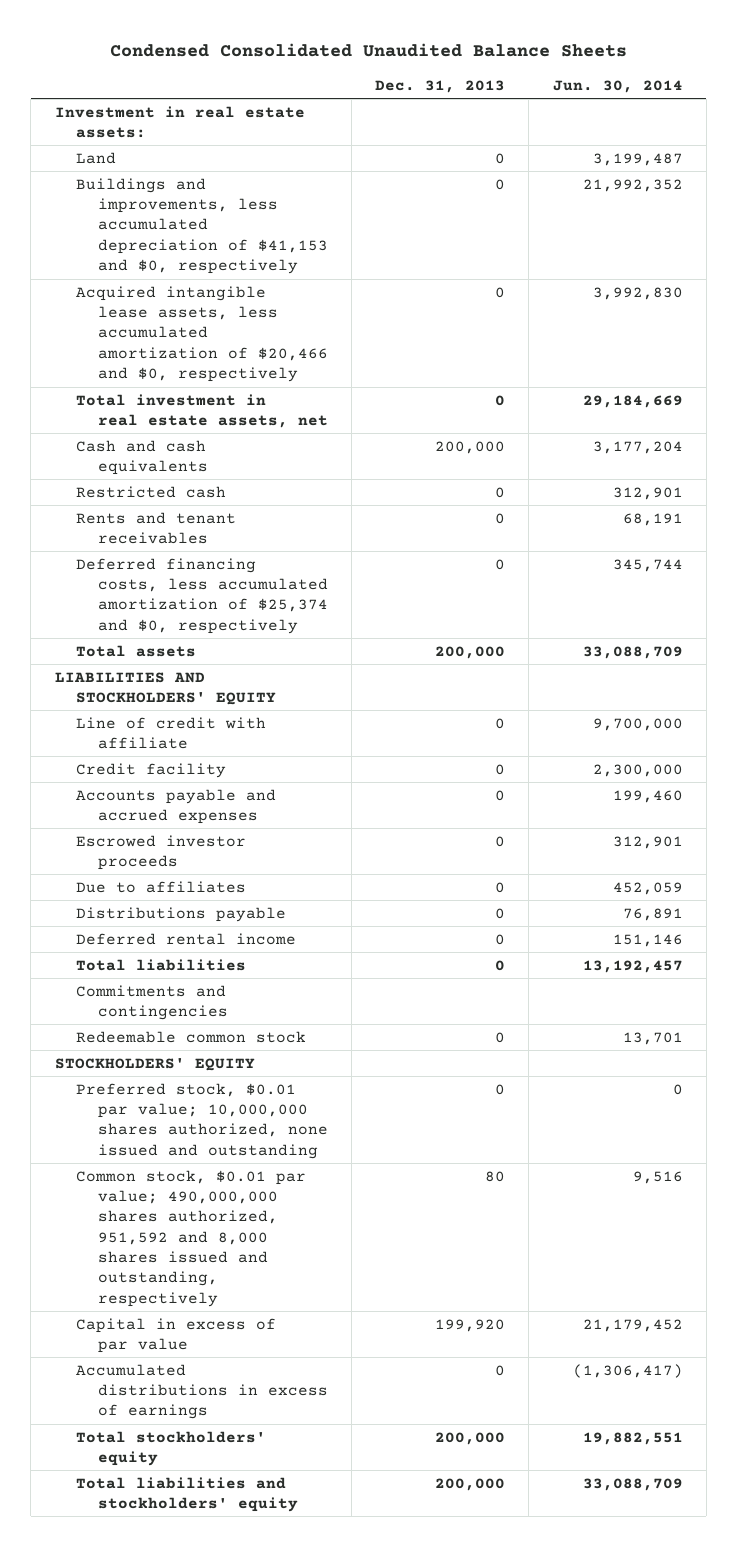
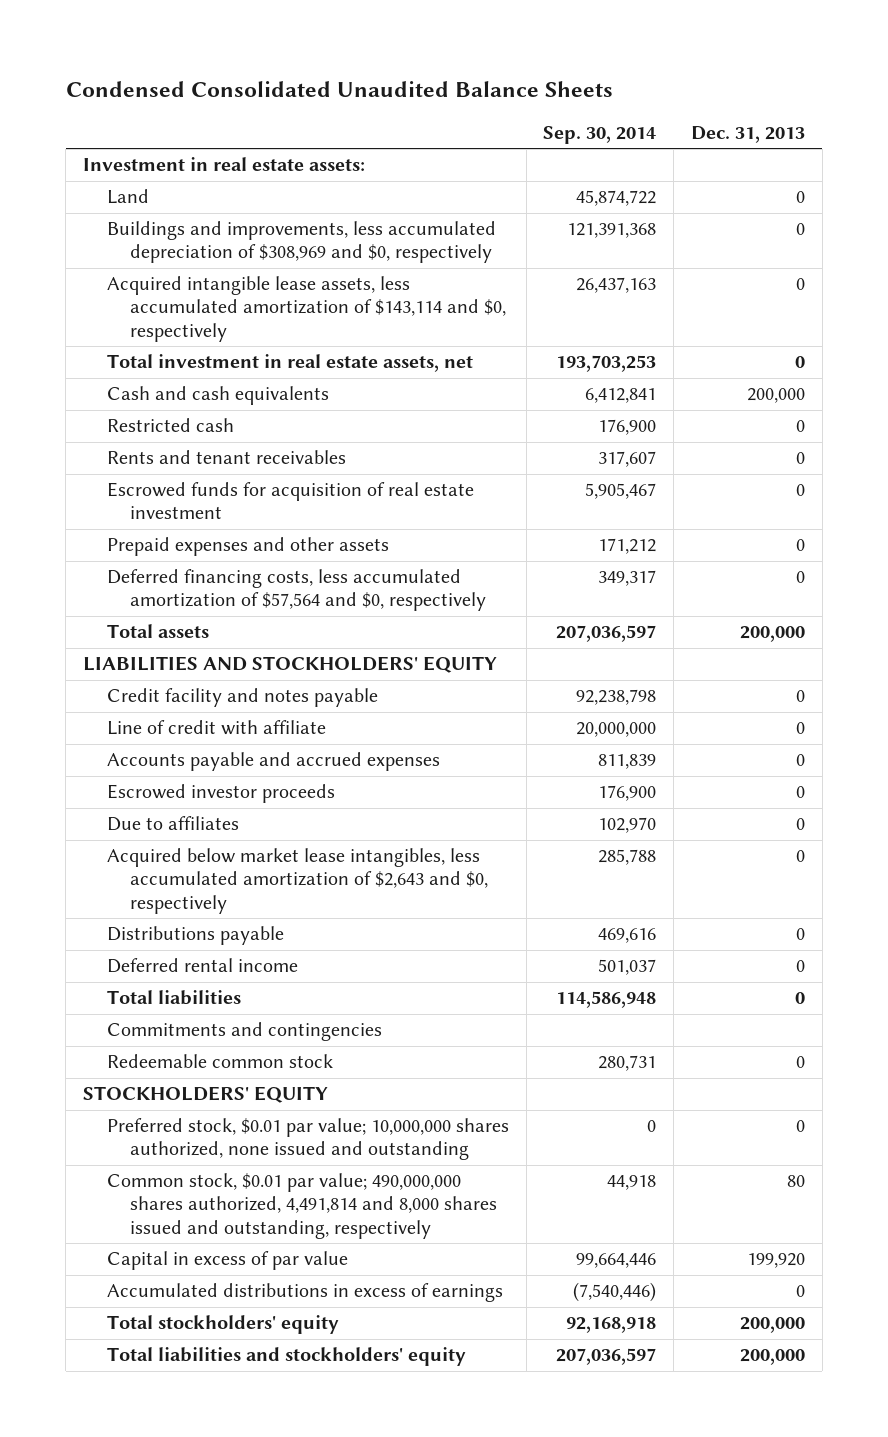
[552,79,683,93] Jun. 30, 2014 -> none
none -> [543,126,657,145] Sep. 30, 2014
[76,177,328,275] Buildings and improvements, less accumulated depreciation of $41,153 and $0, respectively -> [106,221,496,264] Buildings and improvements, less accumulated depreciation of $308,969 and $0, respectively
[76,285,328,383] Acquired intangible lease assets, less accumulated amortization of $20,466 and $0, respectively -> [106,276,507,342] Acquired intangible lease assets, less accumulated amortization of $143,114 and $0, respectively
none -> [106,482,474,520] Escrowed funds for acquisition of real estate investment
none -> [106,537,389,557] Prepaid expenses and other assets
[76,557,328,634] Deferred financing costs, less accumulated amortization of $25,374 and $0, respectively -> [106,569,487,612] Deferred financing costs, less accumulated amortization of $57,564 and $0, respectively
none -> [106,688,378,708] Credit facility and notes payable
[76,762,227,778] Credit facility -> none
none -> [106,848,489,914] Acquired below market lease intangibles, less accumulated amortization of $2,643 and $0, respectively
[76,1169,307,1307] Common stock, $0.01 par value; 490,000,000 shares authorized, 951,592 and 8,000 shares issued and outstanding, respectively -> [106,1173,498,1239] Common stock, $0.01 par value; 490,000,000 shares authorized, 4,491,814 and 8,000 shares issued and outstanding, respectively

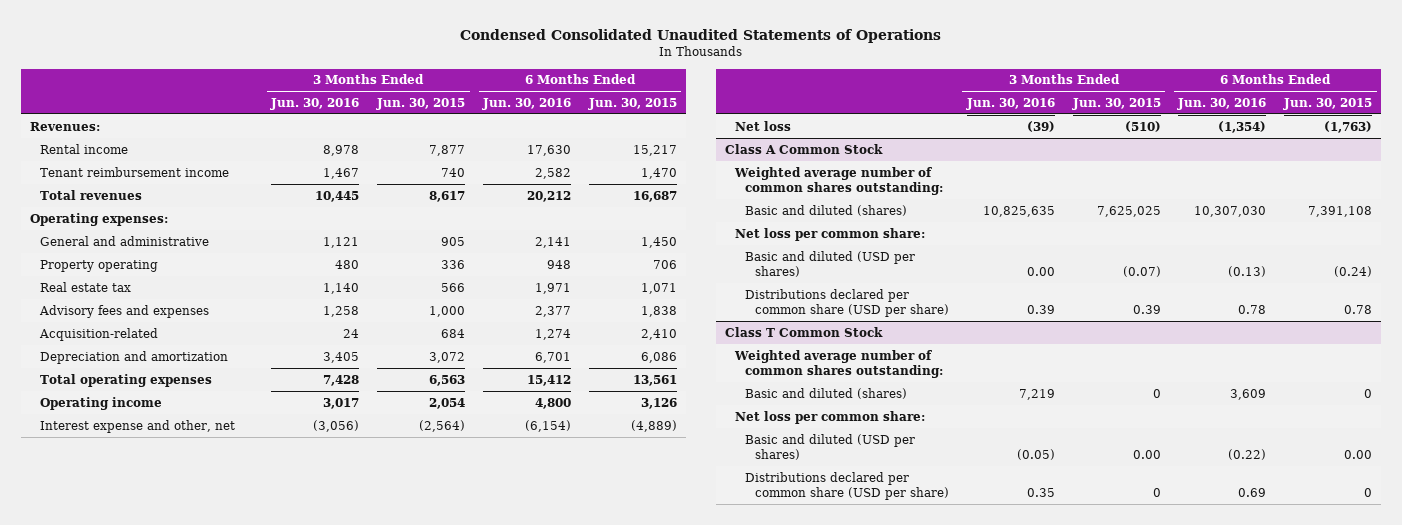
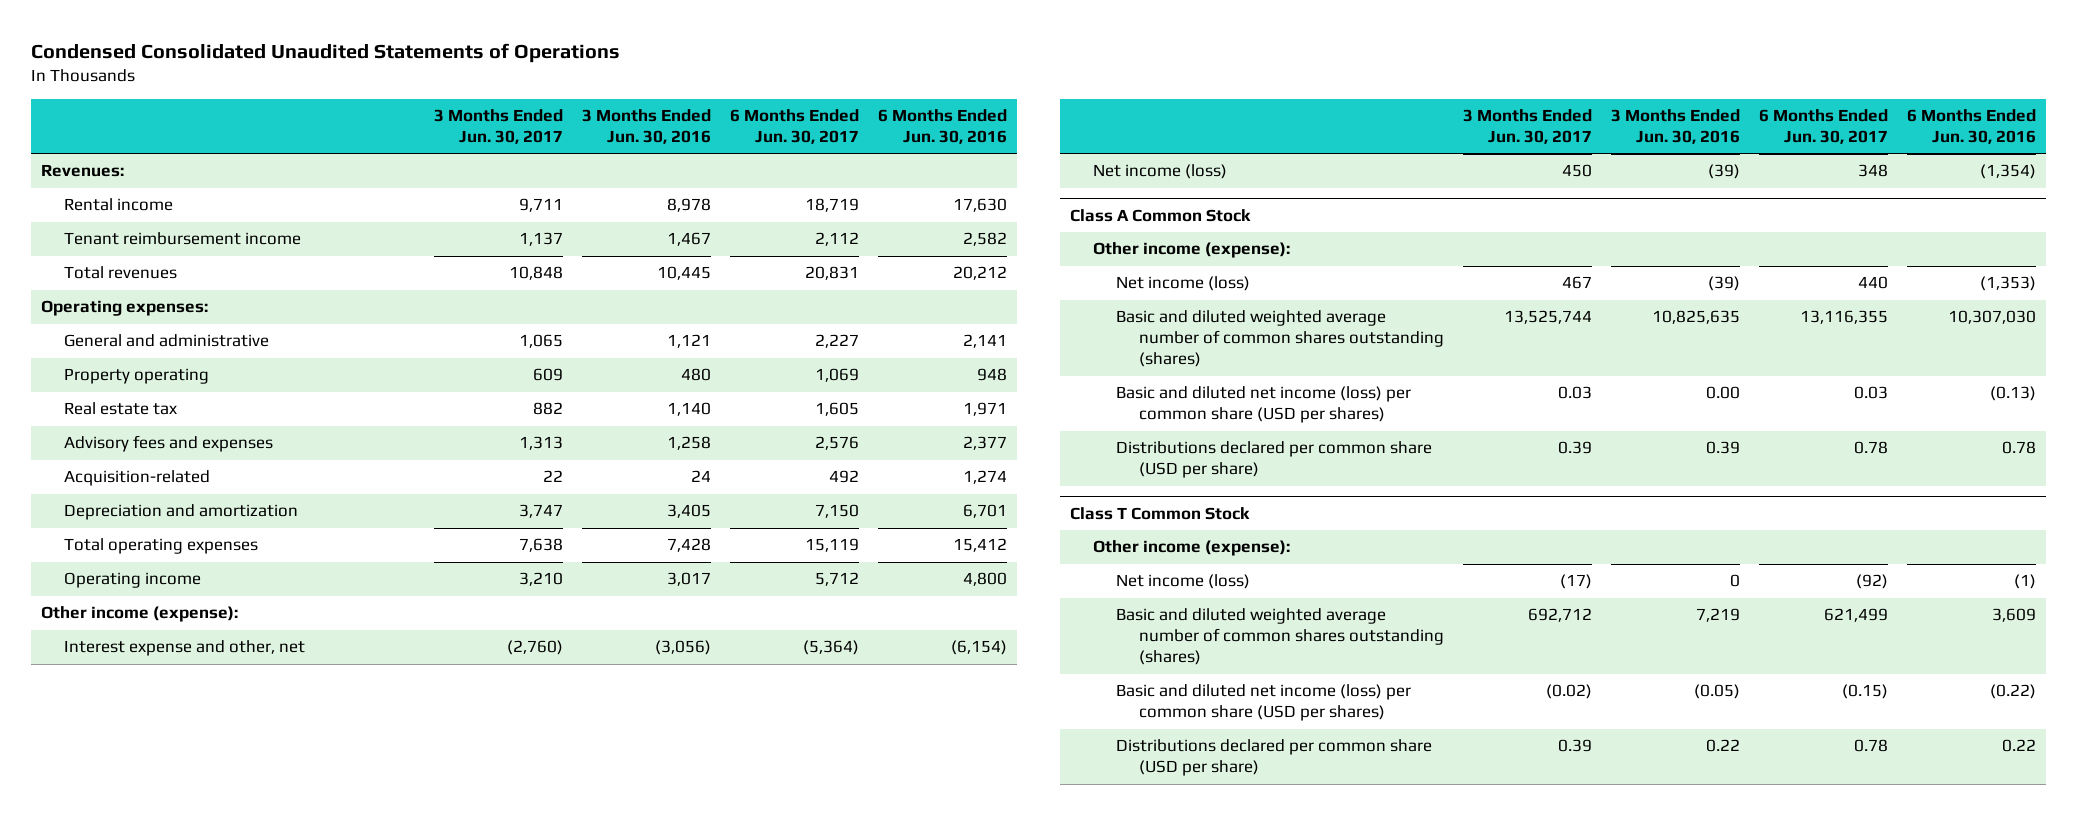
[376,97,466,110] Jun. 30, 2015 -> none
[587,97,677,110] Jun. 30, 2015 -> none
none -> [434,109,564,144] 3 Months Ended Jun. 30, 2017
none -> [730,109,860,144] 6 Months Ended Jun. 30, 2017
none -> [40,606,238,623] Other income (expense):
[735,120,792,131] Net loss -> [1092,164,1227,180] Net income (loss)
[734,166,944,196] Weighted average number of common shares outstanding: -> none
[735,227,926,241] Net loss per common share: -> none
none -> [1092,242,1290,259] Other income (expense):
none -> [1115,276,1250,292] Net income (loss)
[745,204,908,216] Basic and diluted (shares) -> [1115,310,1444,368] Basic and diluted weighted average number of common shares outstanding (shares)
[745,250,916,278] Basic and diluted (USD per shares) -> [1115,386,1411,424] Basic and diluted net income (loss) per common share (USD per shares)
[734,349,944,379] Weighted average number of common shares outstanding: -> none
[735,410,926,424] Net loss per common share: -> none
none -> [1092,540,1290,557] Other income (expense):
none -> [1115,574,1250,590] Net income (loss)
[745,387,908,399] Basic and diluted (shares) -> [1115,608,1444,666] Basic and diluted weighted average number of common shares outstanding (shares)
[745,433,916,461] Basic and diluted (USD per shares) -> [1115,684,1411,722] Basic and diluted net income (loss) per common share (USD per shares)
[1026,488,1055,498] 0.35 -> [1706,739,1741,753] 0.22
[1238,488,1267,498] 0.69 -> [2002,739,2037,753] 0.22

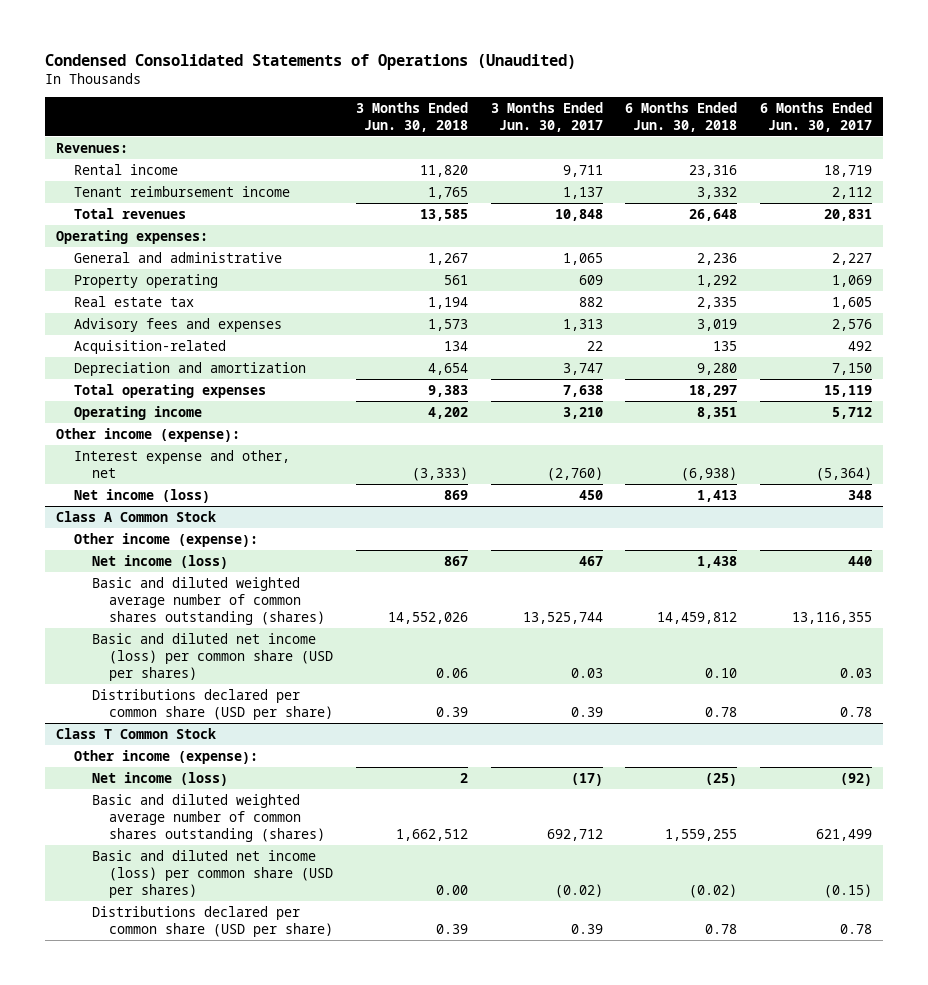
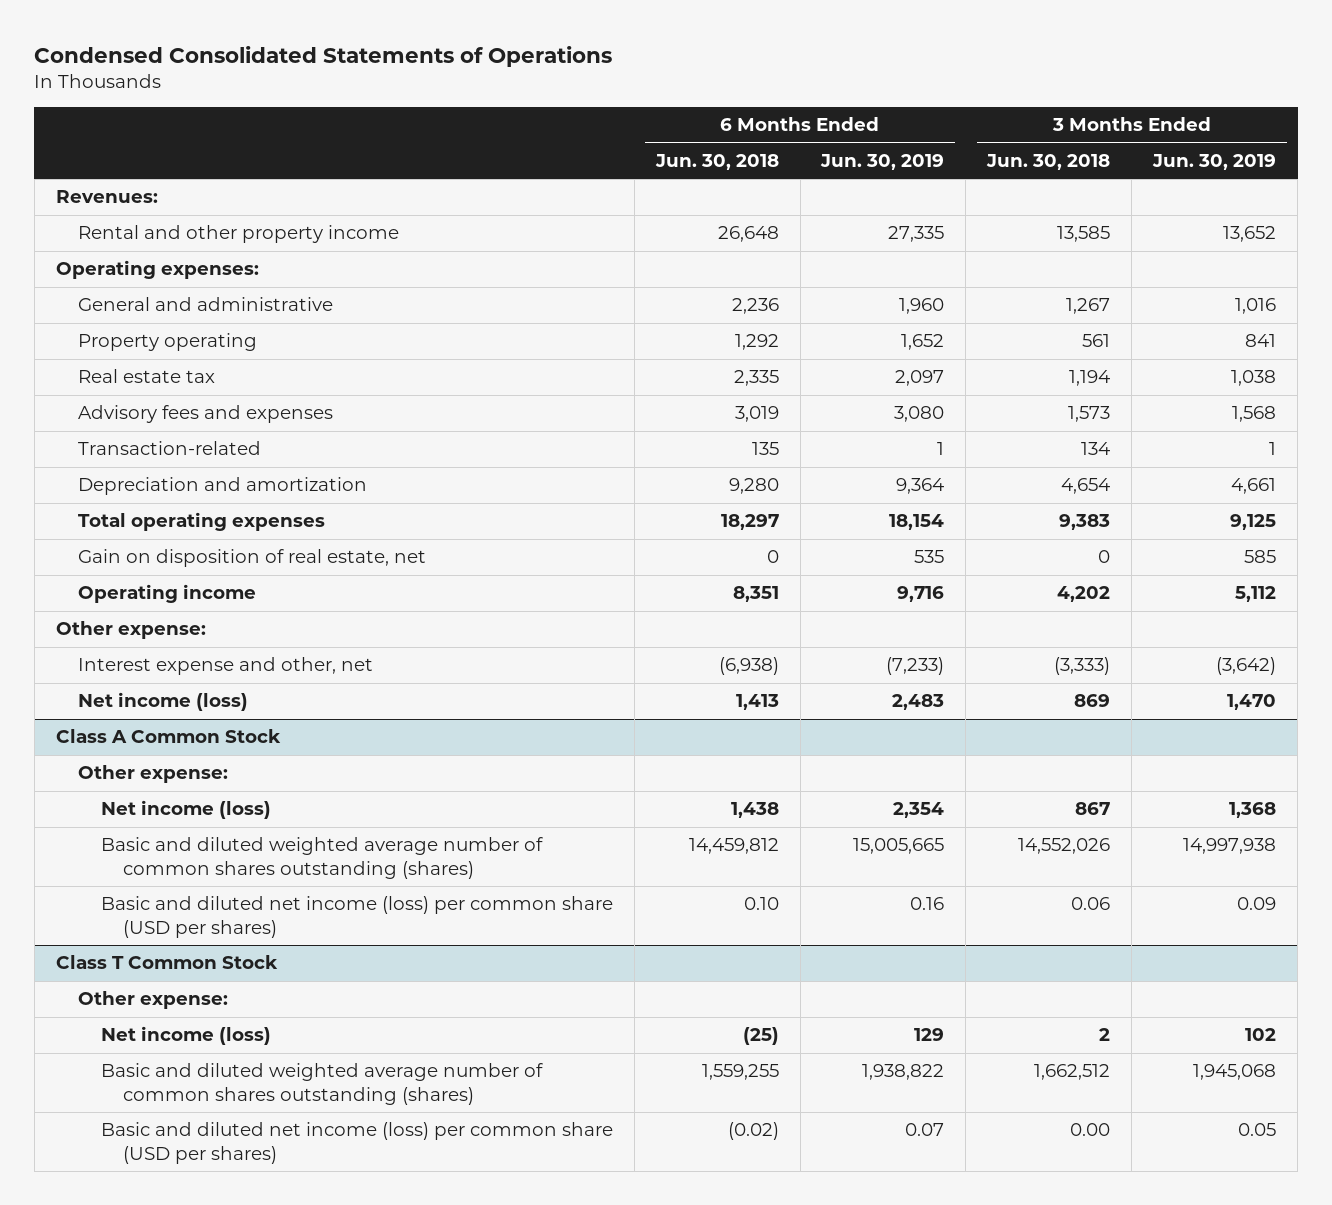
[44,53,576,70] Condensed Consolidated Statements of Operations (Unaudited) -> [34,46,613,68] Condensed Consolidated Statements of Operations
[490,101,603,132] 3 Months Ended Jun. 30, 2017 -> none
[759,101,872,132] 6 Months Ended Jun. 30, 2017 -> none
none -> [820,154,945,171] Jun. 30, 2019
none -> [1152,154,1277,171] Jun. 30, 2019
[73,163,178,175] Rental income -> none
[73,185,290,197] Tenant reimbursement income -> none
[73,207,186,219] Total revenues -> [78,225,400,244] Rental and other property income
[73,339,226,354] Acquisition-related -> [78,441,262,456] Transaction-related
none -> [78,549,427,568] Gain on disposition of real estate, net
[56,427,241,442] Other income (expense): -> [55,621,206,640] Other expense:
[73,532,258,547] Other income (expense): -> [78,765,229,784] Other expense:
[91,688,334,720] Distributions declared per common share (USD per share) -> none
[73,749,258,764] Other income (expense): -> [78,991,229,1010] Other expense:
[91,905,334,937] Distributions declared per common share (USD per share) -> none

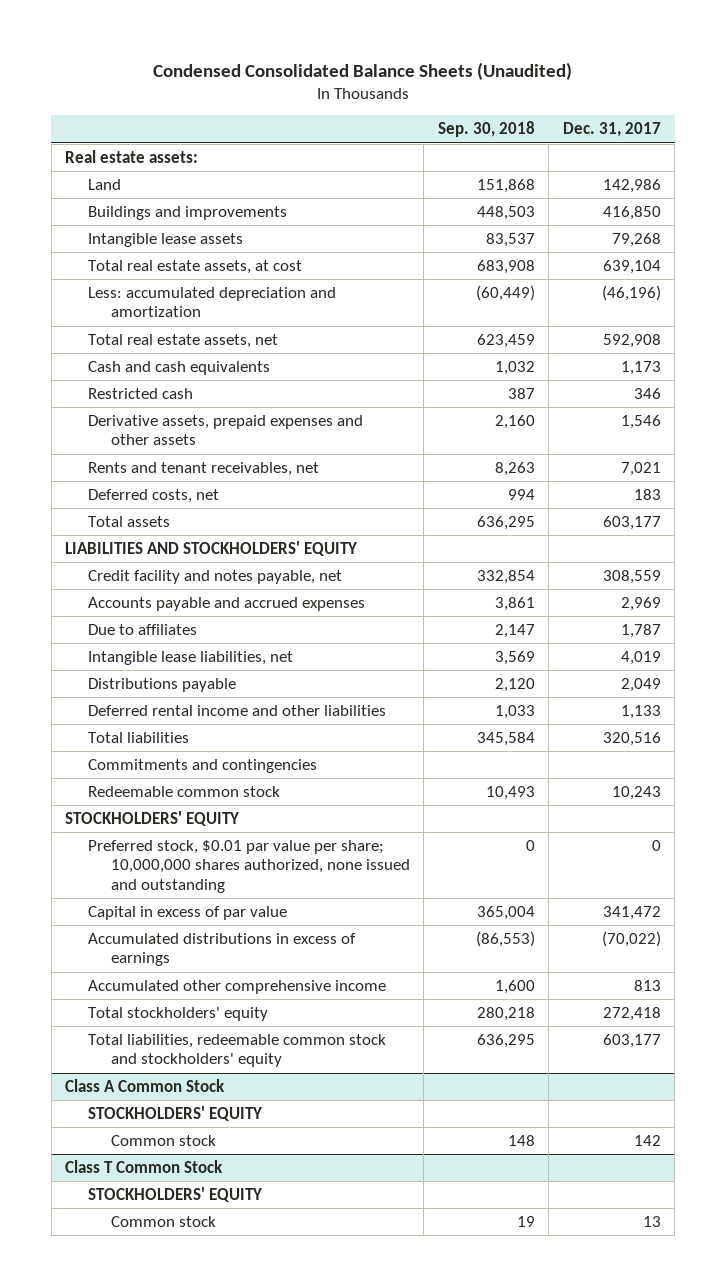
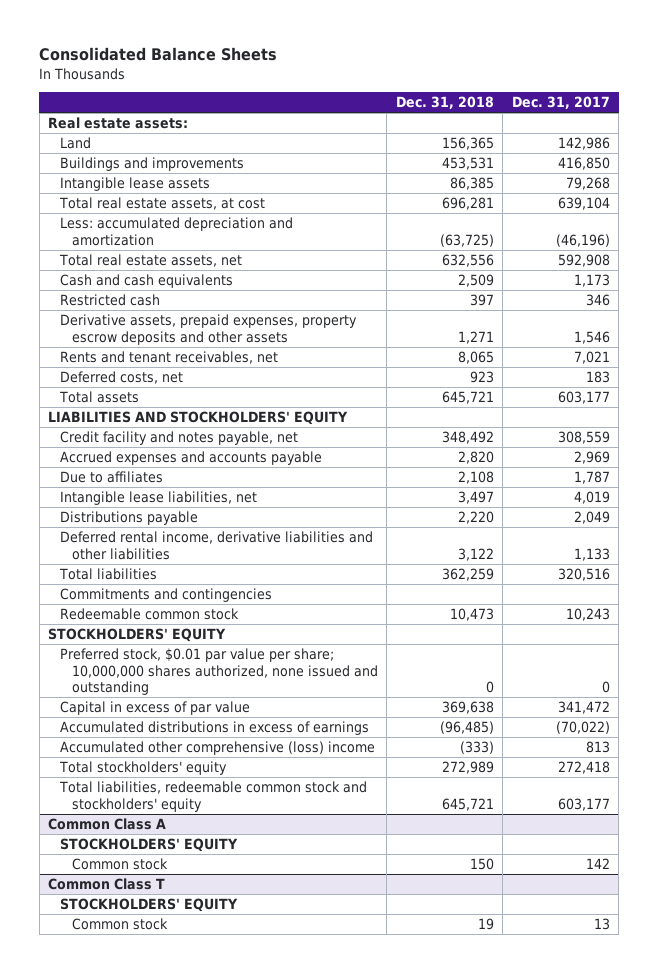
[153,61,573,80] Condensed Consolidated Balance Sheets (Unaudited) -> [39,47,278,62] Consolidated Balance Sheets
[437,121,535,138] Sep. 30, 2018 -> none
none -> [395,96,494,110] Dec. 31, 2018
[88,415,364,446] Derivative assets, prepaid expenses and other assets -> [60,314,358,345] Derivative assets, prepaid expenses, property escrow deposits and other assets
[88,597,366,612] Accounts payable and accrued expenses -> [60,451,323,466] Accrued expenses and accounts payable
[88,705,387,717] Deferred rental income and other liabilities -> [60,531,374,560] Deferred rental income, derivative liabilities and other liabilities
[88,980,387,995] Accumulated other comprehensive income -> [60,741,376,756] Accumulated other comprehensive (loss) income
[65,1079,226,1093] Class A Common Stock -> [48,818,167,831] Common Class A
[65,1160,224,1174] Class T Common Stock -> [48,878,166,891] Common Class T

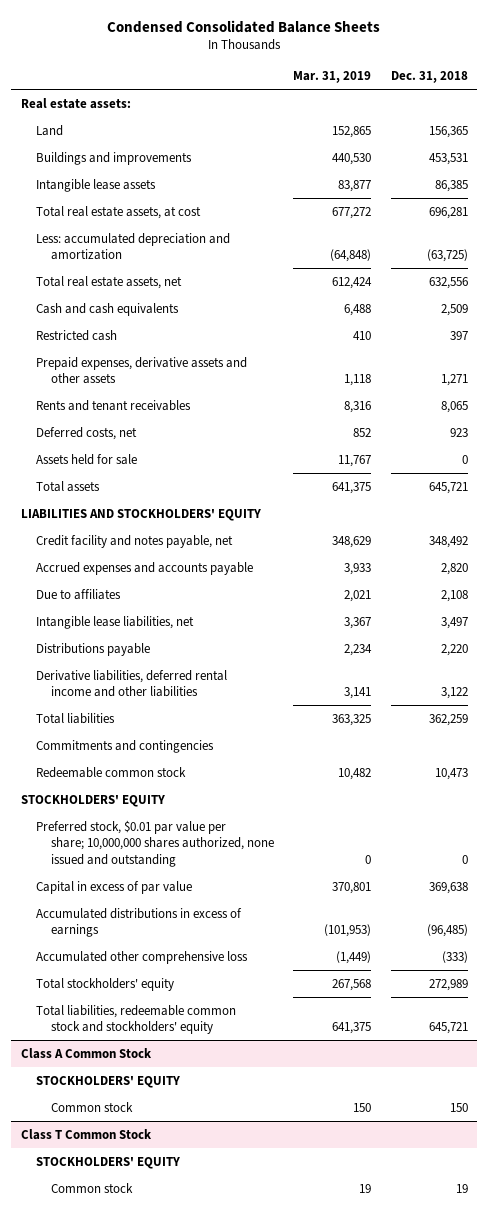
[39,47,278,62] Consolidated Balance Sheets -> [107,19,381,33] Condensed Consolidated Balance Sheets
[511,96,610,110] Dec. 31, 2017 -> none
none -> [293,71,372,84] Mar. 31, 2019
[60,314,358,345] Derivative assets, prepaid expenses, property escrow deposits and other assets -> [36,356,248,385] Prepaid expenses, derivative assets and other assets
[60,351,279,365] Rents and tenant receivables, net -> [36,399,192,411] Rents and tenant receivables
none -> [36,453,138,465] Assets held for sale
[60,531,374,560] Deferred rental income, derivative liabilities and other liabilities -> [36,669,228,698] Derivative liabilities, deferred rental income and other liabilities
[60,741,376,756] Accumulated other comprehensive (loss) income -> [36,950,249,964] Accumulated other comprehensive loss
[48,818,167,831] Common Class A -> [20,1047,152,1059] Class A Common Stock
[48,878,166,891] Common Class T -> [20,1128,152,1140] Class T Common Stock

